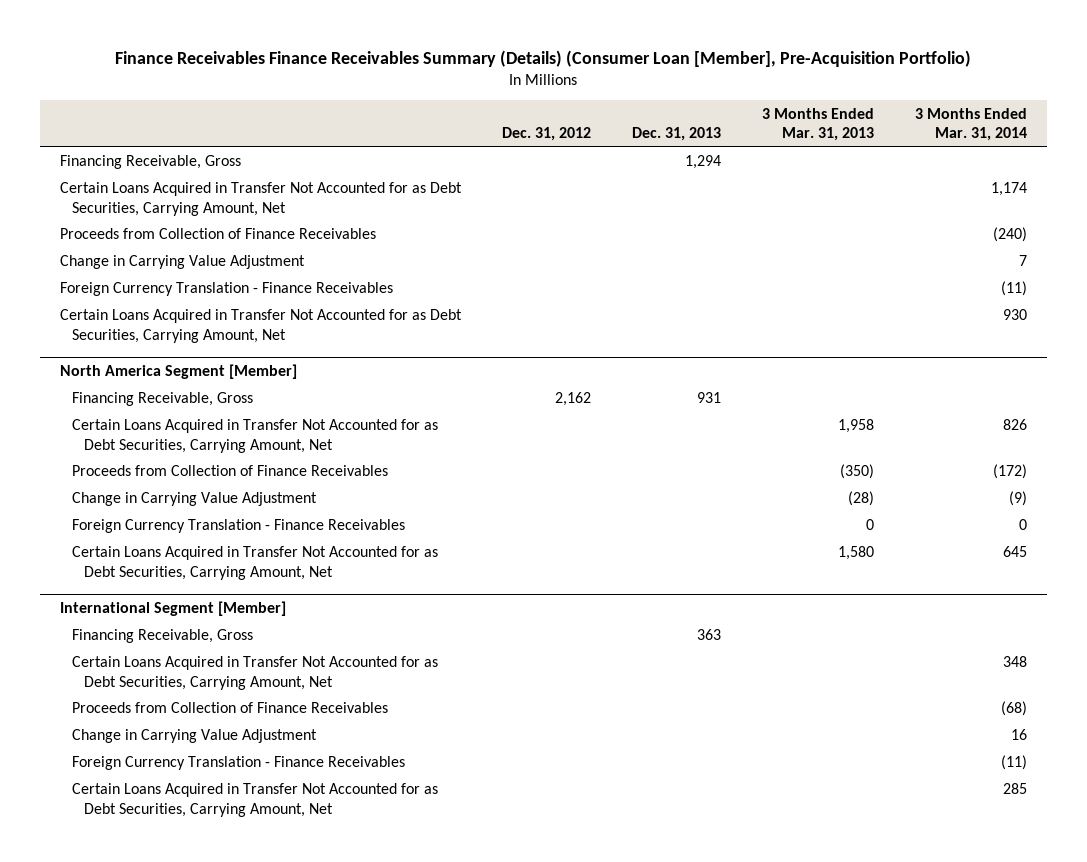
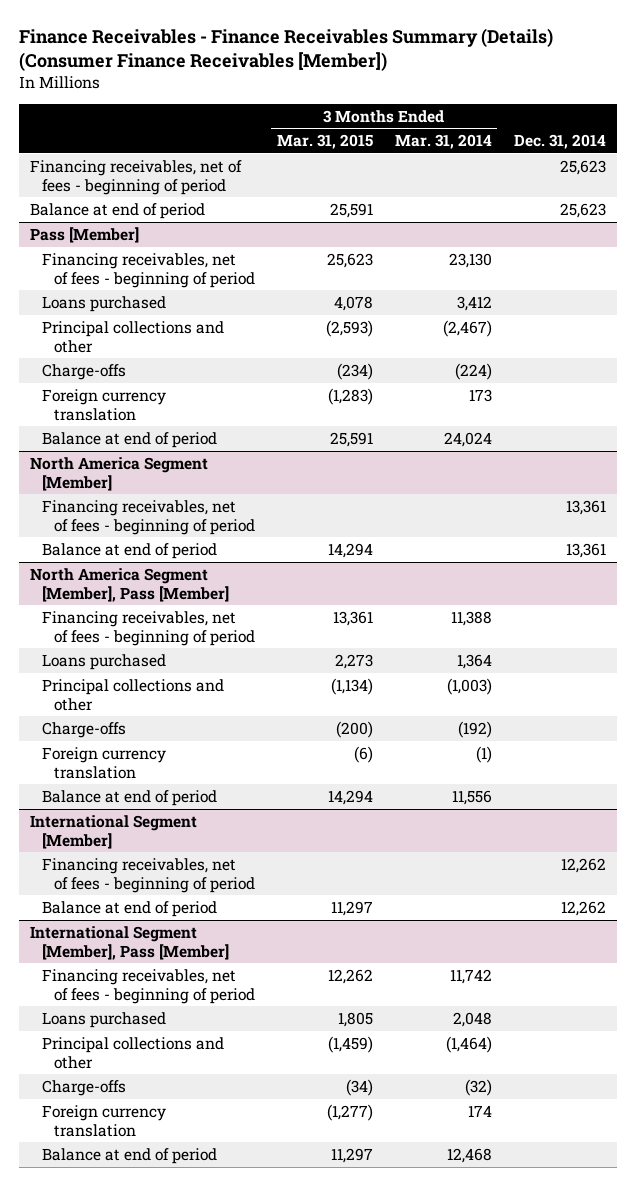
[115,49,972,67] Finance Receivables Finance Receivables Summary (Details) (Consumer Loan [Member], Pre-Acquisition Portfolio) -> [19,28,554,72] Finance Receivables - Finance Receivables Summary (Details) (Consumer Finance Receivables [Member])
[502,127,592,142] Dec. 31, 2012 -> none
[631,127,721,142] Dec. 31, 2013 -> none
[761,107,874,142] 3 Months Ended Mar. 31, 2013 -> none
none -> [276,134,373,150] Mar. 31, 2015
none -> [513,134,606,150] Dec. 31, 2014
[60,182,463,216] Certain Loans Acquired in Transfer Not Accounted for as Debt Securities, Carrying Amount, Net -> none
[60,228,377,240] Proceeds from Collection of Finance Receivables -> none
[60,255,306,270] Change in Carrying Value Adjustment -> none
[60,309,463,343] Certain Loans Acquired in Transfer Not Accounted for as Debt Securities, Carrying Amount, Net -> none
[60,155,242,170] Financing Receivable, Gross -> [30,159,243,195] Financing receivables, net of fees - beginning of period
none -> [30,202,206,219] Balance at end of period
none -> [30,226,140,243] Pass [Member]
none -> [41,252,255,288] Financing receivables, net of fees - beginning of period
none -> [41,295,166,312] Loans purchased
none -> [41,320,224,353] Principal collections and other
none -> [41,363,126,380] Charge-offs
[60,282,394,297] Foreign Currency Translation - Finance Receivables -> [41,388,166,421] Foreign currency translation
[1000,281,1027,297] (11) -> [468,388,492,402] 173
none -> [41,431,217,448] Balance at end of period
[72,419,439,453] Certain Loans Acquired in Transfer Not Accounted for as Debt Securities, Carrying Amount, Net -> none
[72,465,389,477] Proceeds from Collection of Finance Receivables -> none
[72,492,318,507] Change in Carrying Value Adjustment -> none
[72,546,439,580] Certain Loans Acquired in Transfer Not Accounted for as Debt Securities, Carrying Amount, Net -> none
[72,392,254,407] Financing Receivable, Gross -> [41,499,255,535] Financing receivables, net of fees - beginning of period
none -> [41,542,217,559] Balance at end of period
none -> [30,567,229,602] North America Segment [Member], Pass [Member]
none -> [41,610,255,646] Financing receivables, net of fees - beginning of period
none -> [41,653,166,670] Loans purchased
none -> [41,678,224,711] Principal collections and other
none -> [41,721,126,738] Charge-offs
[72,519,406,534] Foreign Currency Translation - Finance Receivables -> [41,746,166,779] Foreign currency translation
[1018,519,1027,531] 0 -> [475,745,492,763] (1)
none -> [41,789,217,806] Balance at end of period
[72,656,439,690] Certain Loans Acquired in Transfer Not Accounted for as Debt Securities, Carrying Amount, Net -> none
[72,702,389,714] Proceeds from Collection of Finance Receivables -> none
[72,729,318,744] Change in Carrying Value Adjustment -> none
[72,783,439,817] Certain Loans Acquired in Transfer Not Accounted for as Debt Securities, Carrying Amount, Net -> none
[72,629,254,644] Financing Receivable, Gross -> [41,857,255,893] Financing receivables, net of fees - beginning of period
none -> [41,900,217,917] Balance at end of period
none -> [30,925,229,960] International Segment [Member], Pass [Member]
none -> [41,968,255,1004] Financing receivables, net of fees - beginning of period
none -> [41,1011,166,1028] Loans purchased
none -> [41,1036,224,1069] Principal collections and other
none -> [41,1079,126,1096] Charge-offs
[72,756,406,771] Foreign Currency Translation - Finance Receivables -> [41,1104,166,1137] Foreign currency translation
[1000,755,1027,771] (11) -> [467,1104,492,1117] 174
none -> [41,1147,217,1164] Balance at end of period

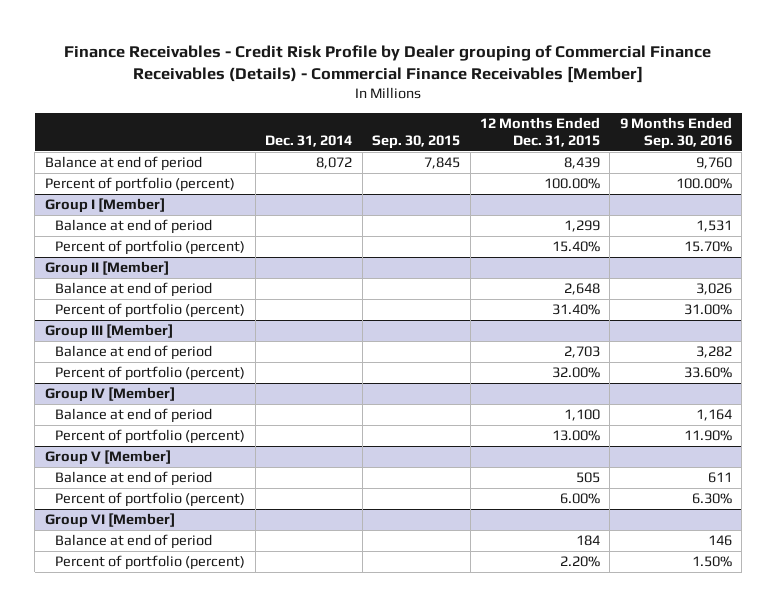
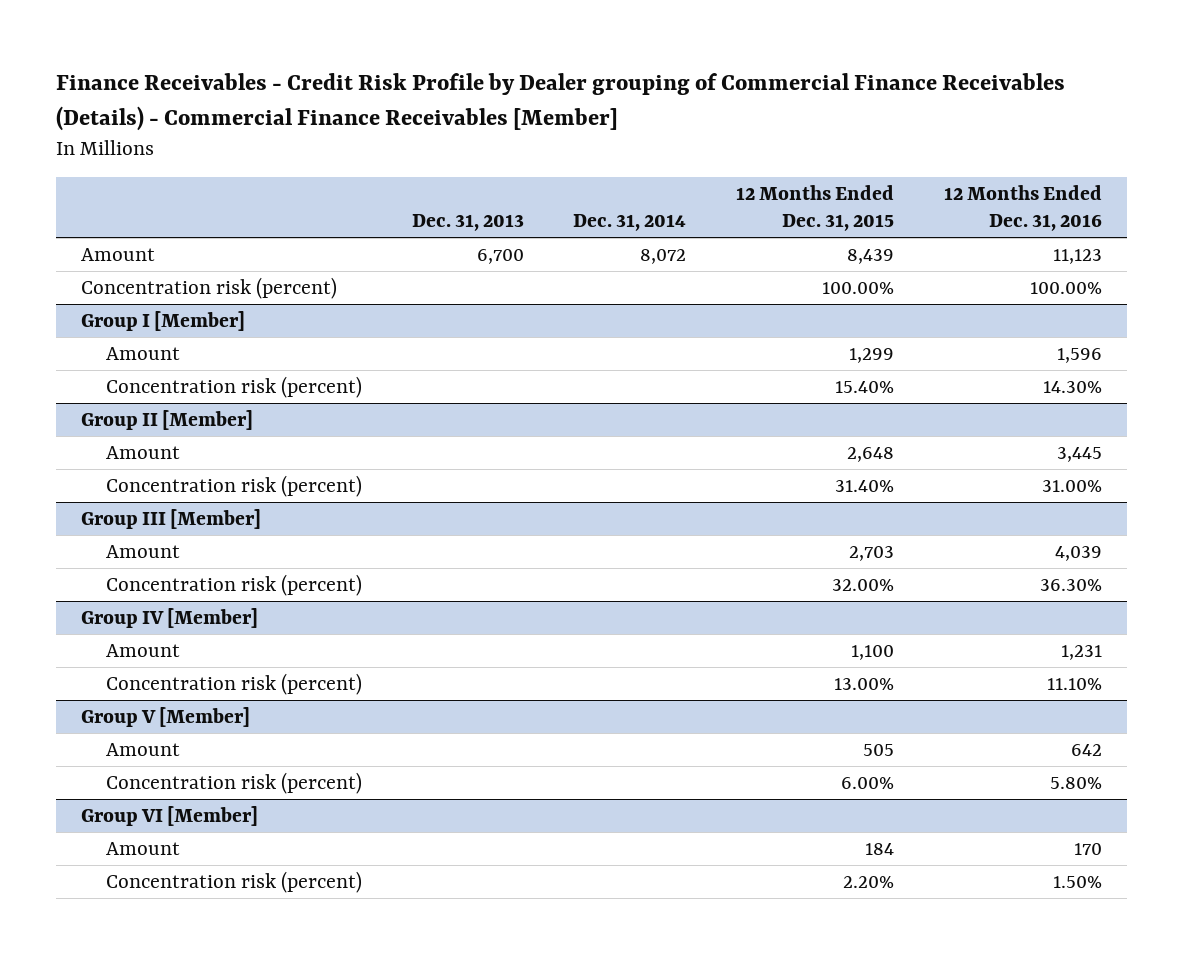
[372,135,461,150] Sep. 30, 2015 -> none
[619,116,732,150] 9 Months Ended Sep. 30, 2016 -> none
none -> [411,214,524,232] Dec. 31, 2013
none -> [943,185,1102,232] 12 Months Ended Dec. 31, 2016
[44,156,202,172] Balance at end of period -> [80,247,155,261] Amount
[44,177,235,193] Percent of portfolio (percent) -> [80,276,337,299] Concentration risk (percent)
[55,219,213,235] Balance at end of period -> [105,346,180,360] Amount
[55,240,246,256] Percent of portfolio (percent) -> [105,375,362,398] Concentration risk (percent)
[55,282,213,298] Balance at end of period -> [105,445,180,459] Amount
[55,303,246,319] Percent of portfolio (percent) -> [105,474,362,497] Concentration risk (percent)
[55,345,213,361] Balance at end of period -> [105,544,180,558] Amount
[55,366,246,382] Percent of portfolio (percent) -> [105,573,362,596] Concentration risk (percent)
[55,408,213,424] Balance at end of period -> [105,643,180,657] Amount
[55,429,246,445] Percent of portfolio (percent) -> [105,672,362,695] Concentration risk (percent)
[55,471,213,487] Balance at end of period -> [105,742,180,756] Amount
[55,492,246,508] Percent of portfolio (percent) -> [105,771,362,794] Concentration risk (percent)
[55,534,213,550] Balance at end of period -> [105,841,180,855] Amount
[55,555,246,571] Percent of portfolio (percent) -> [105,870,362,893] Concentration risk (percent)

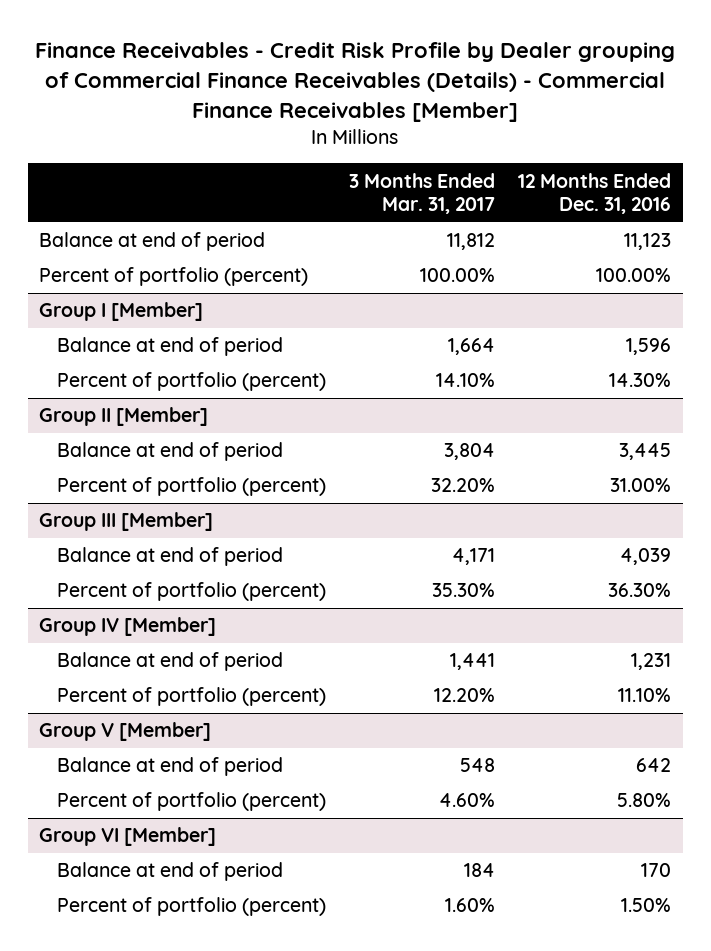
[411,214,524,232] Dec. 31, 2013 -> none
[573,214,687,232] Dec. 31, 2014 -> none
[736,185,895,232] 12 Months Ended Dec. 31, 2015 -> none
none -> [349,172,496,215] 3 Months Ended Mar. 31, 2017
[80,247,155,261] Amount -> [39,232,266,252] Balance at end of period
[80,276,337,299] Concentration risk (percent) -> [39,267,309,287] Percent of portfolio (percent)
[105,346,180,360] Amount -> [56,337,283,357] Balance at end of period
[105,375,362,398] Concentration risk (percent) -> [56,372,326,392] Percent of portfolio (percent)
[105,445,180,459] Amount -> [56,442,283,462] Balance at end of period
[105,474,362,497] Concentration risk (percent) -> [56,477,326,497] Percent of portfolio (percent)
[105,544,180,558] Amount -> [56,547,283,567] Balance at end of period
[105,573,362,596] Concentration risk (percent) -> [56,582,326,602] Percent of portfolio (percent)
[105,643,180,657] Amount -> [56,652,283,672] Balance at end of period
[105,672,362,695] Concentration risk (percent) -> [56,687,326,707] Percent of portfolio (percent)
[105,742,180,756] Amount -> [56,757,283,777] Balance at end of period
[105,771,362,794] Concentration risk (percent) -> [56,792,326,812] Percent of portfolio (percent)
[105,841,180,855] Amount -> [56,862,283,882] Balance at end of period
[105,870,362,893] Concentration risk (percent) -> [56,897,326,917] Percent of portfolio (percent)

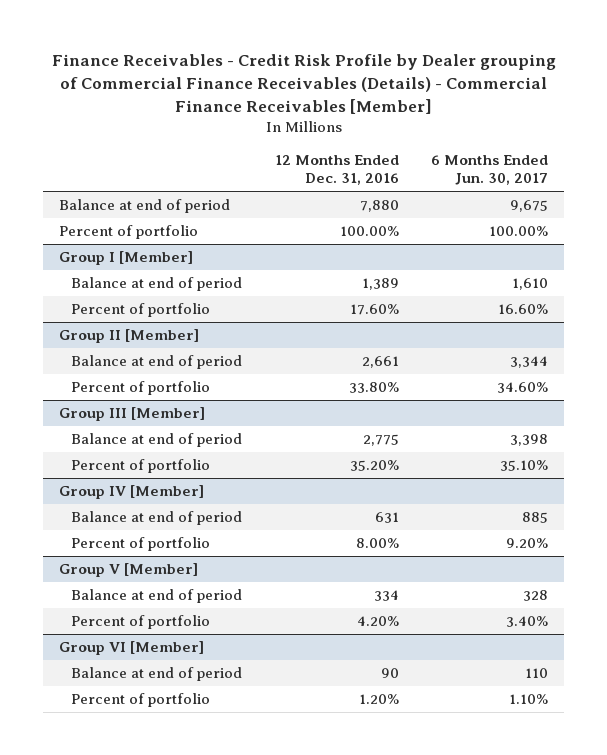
[349,172,496,215] 3 Months Ended Mar. 31, 2017 -> none
none -> [430,155,548,186] 6 Months Ended Jun. 30, 2017
[624,233,672,251] 11,123 -> [359,200,399,213] 7,880
[39,267,309,287] Percent of portfolio (percent) -> [59,225,199,240] Percent of portfolio
[626,338,672,356] 1,596 -> [361,278,399,291] 1,389
[56,372,326,392] Percent of portfolio (percent) -> [71,303,211,318] Percent of portfolio
[609,373,672,388] 14.30% -> [349,304,399,316] 17.60%
[619,443,672,461] 3,445 -> [361,356,399,369] 2,661
[56,477,326,497] Percent of portfolio (percent) -> [71,381,211,396] Percent of portfolio
[610,478,672,493] 31.00% -> [348,382,399,394] 33.80%
[620,548,672,566] 4,039 -> [362,434,399,447] 2,775
[56,582,326,602] Percent of portfolio (percent) -> [71,459,211,474] Percent of portfolio
[608,583,672,598] 36.30% -> [349,460,399,472] 35.20%
[631,653,672,671] 1,231 -> [374,512,399,524] 631
[56,687,326,707] Percent of portfolio (percent) -> [71,537,211,552] Percent of portfolio
[618,688,672,703] 11.10% -> [355,538,399,549] 8.00%
[636,758,672,773] 642 -> [373,590,399,602] 334
[56,792,326,812] Percent of portfolio (percent) -> [71,615,211,630] Percent of portfolio
[617,793,672,808] 5.80% -> [356,616,399,627] 4.20%
[641,863,672,878] 170 -> [380,668,399,679] 90
[56,897,326,917] Percent of portfolio (percent) -> [71,693,211,708] Percent of portfolio
[621,898,672,913] 1.50% -> [358,694,399,705] 1.20%

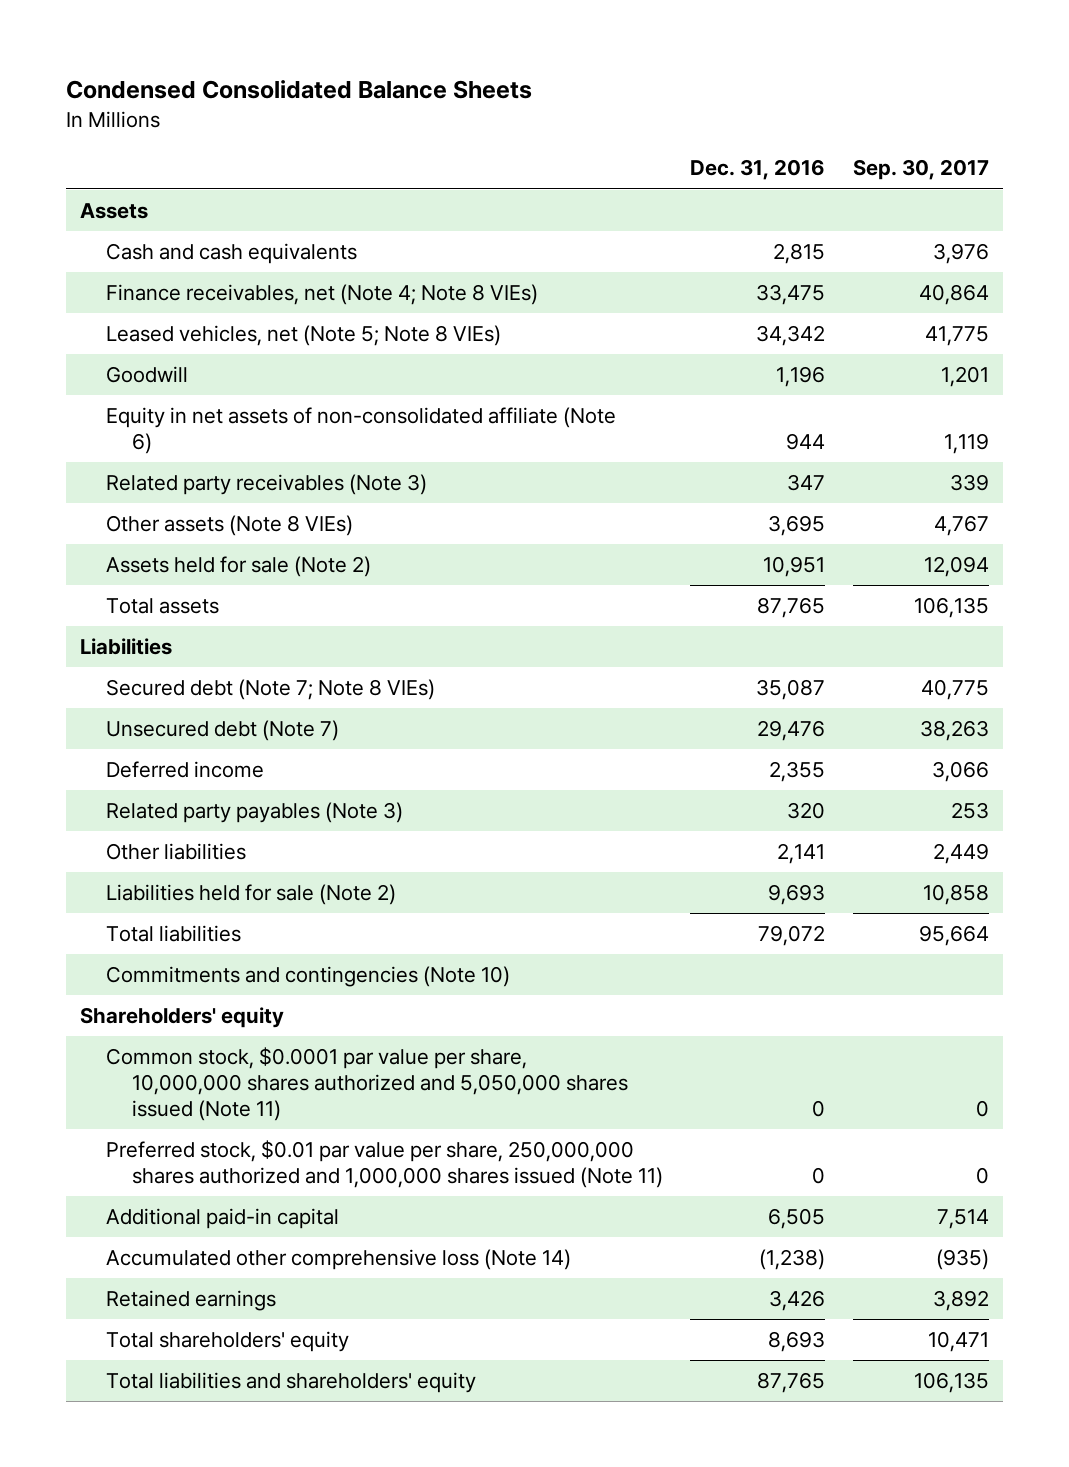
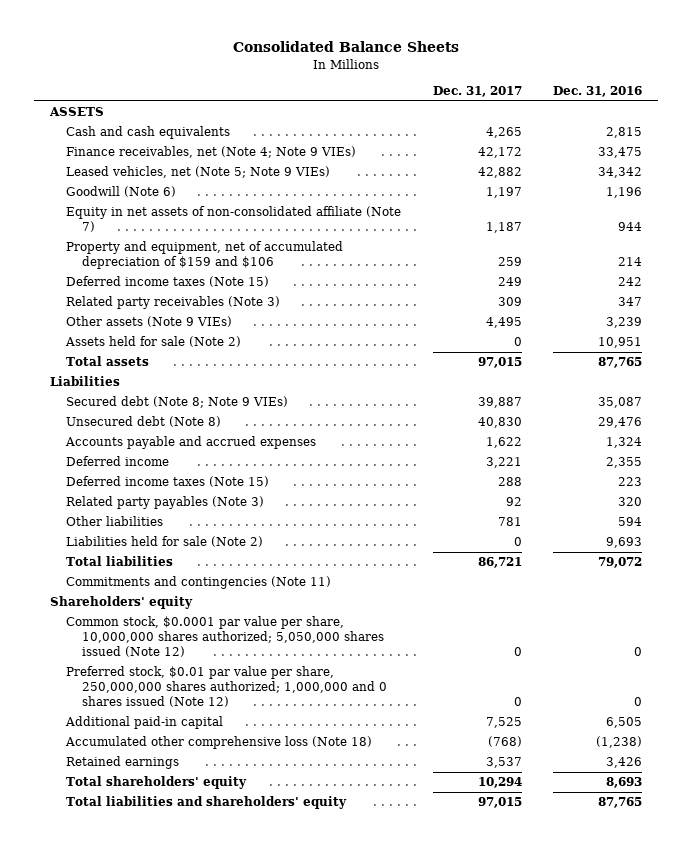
[65,80,532,100] Condensed Consolidated Balance Sheets -> [232,41,459,53] Consolidated Balance Sheets
[852,159,989,181] Sep. 30, 2017 -> none
none -> [432,85,522,97] Dec. 31, 2017
[79,202,148,219] Assets -> [48,107,104,117] ASSETS
[105,283,538,305] Finance receivables, net (Note 4; Note 8 VIEs) -> [65,146,356,159] Finance receivables, net (Note 4; Note 9 VIEs)
[105,324,501,346] Leased vehicles, net (Note 5; Note 8 VIEs) -> [65,166,330,179] Leased vehicles, net (Note 5; Note 9 VIEs)
[105,365,188,383] Goodwill -> [65,186,176,198] Goodwill (Note 6)
[105,406,616,454] Equity in net assets of non-consolidated affiliate (Note 6) -> [65,206,401,233] Equity in net assets of non-consolidated affiliate (Note 7)
none -> [65,241,343,270] Property and equipment, net of accumulated depreciation of $159 and $106
none -> [65,276,269,288] Deferred income taxes (Note 15)
[105,514,353,536] Other assets (Note 8 VIEs) -> [65,316,232,328] Other assets (Note 9 VIEs)
[768,514,826,536] 3,695 -> [606,317,643,329] 3,239
[105,678,435,700] Secured debt (Note 7; Note 8 VIEs) -> [65,396,288,409] Secured debt (Note 8; Note 9 VIEs)
[105,719,339,741] Unsecured debt (Note 7) -> [65,416,221,428] Unsecured debt (Note 8)
none -> [64,436,316,450] Accounts payable and accrued expenses
none -> [65,476,269,488] Deferred income taxes (Note 15)
[777,842,826,864] 2,141 -> [618,517,643,527] 594
[105,965,510,987] Commitments and contingencies (Note 10) -> [65,576,331,590] Commitments and contingencies (Note 11)
[105,1046,628,1121] Common stock, $0.0001 par value per share, 10,000,000 shares authorized and 5,050,000 shares issued (Note 11) -> [65,616,385,658] Common stock, $0.0001 par value per share, 10,000,000 shares authorized; 5,050,000 shares issued (Note 12)
[105,1139,663,1188] Preferred stock, $0.01 par value per share, 250,000,000 shares authorized and 1,000,000 shares issued (Note 11) -> [65,666,388,708] Preferred stock, $0.01 par value per share, 250,000,000 shares authorized; 1,000,000 and 0 shares issued (Note 12)
[105,1248,571,1270] Accumulated other comprehensive loss (Note 14) -> [64,736,372,750] Accumulated other comprehensive loss (Note 18)

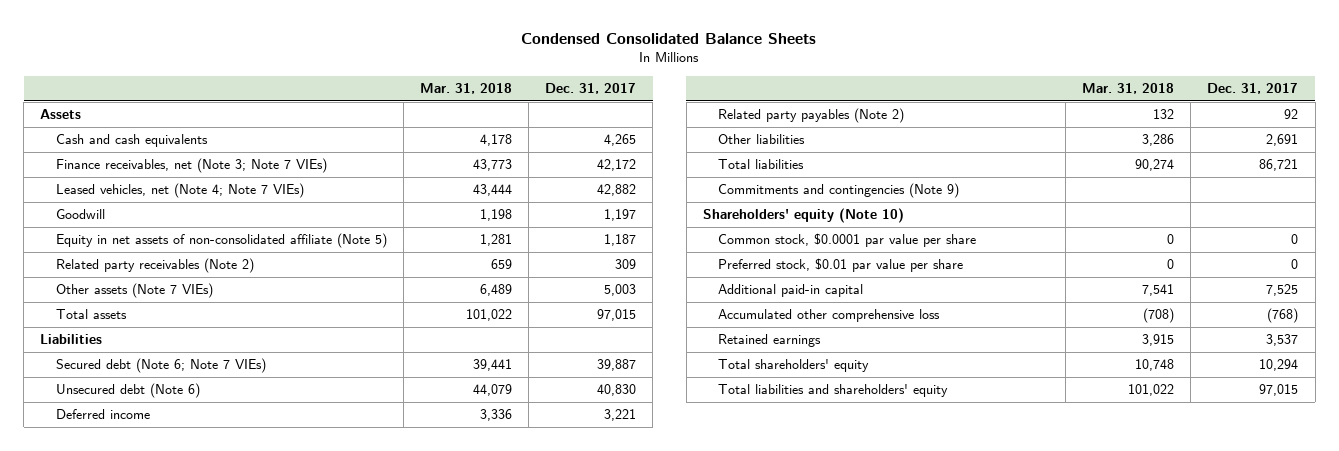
[232,41,459,53] Consolidated Balance Sheets -> [521,33,817,45] Condensed Consolidated Balance Sheets
[553,85,643,97] Dec. 31, 2016 -> none
none -> [419,82,512,94] Mar. 31, 2018
[48,107,104,117] ASSETS -> [40,109,82,120] Assets
[65,241,343,270] Property and equipment, net of accumulated depreciation of $159 and $106 -> none
[65,276,269,288] Deferred income taxes (Note 15) -> none
[64,336,241,348] Assets held for sale (Note 2) -> none
[65,146,356,159] Finance receivables, net (Note 4; Note 9 VIEs) -> [55,158,327,174] Finance receivables, net (Note 3; Note 7 VIEs)
[65,166,330,179] Leased vehicles, net (Note 5; Note 9 VIEs) -> [55,183,304,199] Leased vehicles, net (Note 4; Note 7 VIEs)
[65,186,176,198] Goodwill (Note 6) -> [55,209,105,220] Goodwill
[65,206,401,233] Equity in net assets of non-consolidated affiliate (Note 7) -> [55,233,387,249] Equity in net assets of non-consolidated affiliate (Note 5)
[65,296,280,310] Related party receivables (Note 3) -> [55,258,254,274] Related party receivables (Note 2)
[65,316,232,328] Other assets (Note 9 VIEs) -> [55,283,213,299] Other assets (Note 7 VIEs)
[485,317,522,329] 4,495 -> [604,284,637,297] 5,003
[64,436,316,450] Accounts payable and accrued expenses -> none
[65,396,288,409] Secured debt (Note 8; Note 9 VIEs) -> [55,358,266,374] Secured debt (Note 6; Note 7 VIEs)
[65,416,221,428] Unsecured debt (Note 8) -> [55,383,200,399] Unsecured debt (Note 6)
[65,476,269,488] Deferred income taxes (Note 15) -> none
[65,536,263,548] Liabilities held for sale (Note 2) -> none
[65,496,264,510] Related party payables (Note 3) -> [717,108,904,124] Related party payables (Note 2)
[497,517,522,527] 781 -> [1266,134,1299,147] 2,691
[65,576,331,590] Commitments and contingencies (Note 11) -> [717,183,959,199] Commitments and contingencies (Note 9)
[49,596,193,610] Shareholders' equity -> [702,208,904,224] Shareholders' equity (Note 10)
[65,616,385,658] Common stock, $0.0001 par value per share, 10,000,000 shares authorized; 5,050,000 shares issued (Note 12) -> [717,233,976,248] Common stock, $0.0001 par value per share
[65,666,388,708] Preferred stock, $0.01 par value per share, 250,000,000 shares authorized; 1,000,000 and 0 shares issued (Note 12) -> [717,258,963,273] Preferred stock, $0.01 par value per share
[64,736,372,750] Accumulated other comprehensive loss (Note 18) -> [717,309,940,323] Accumulated other comprehensive loss

